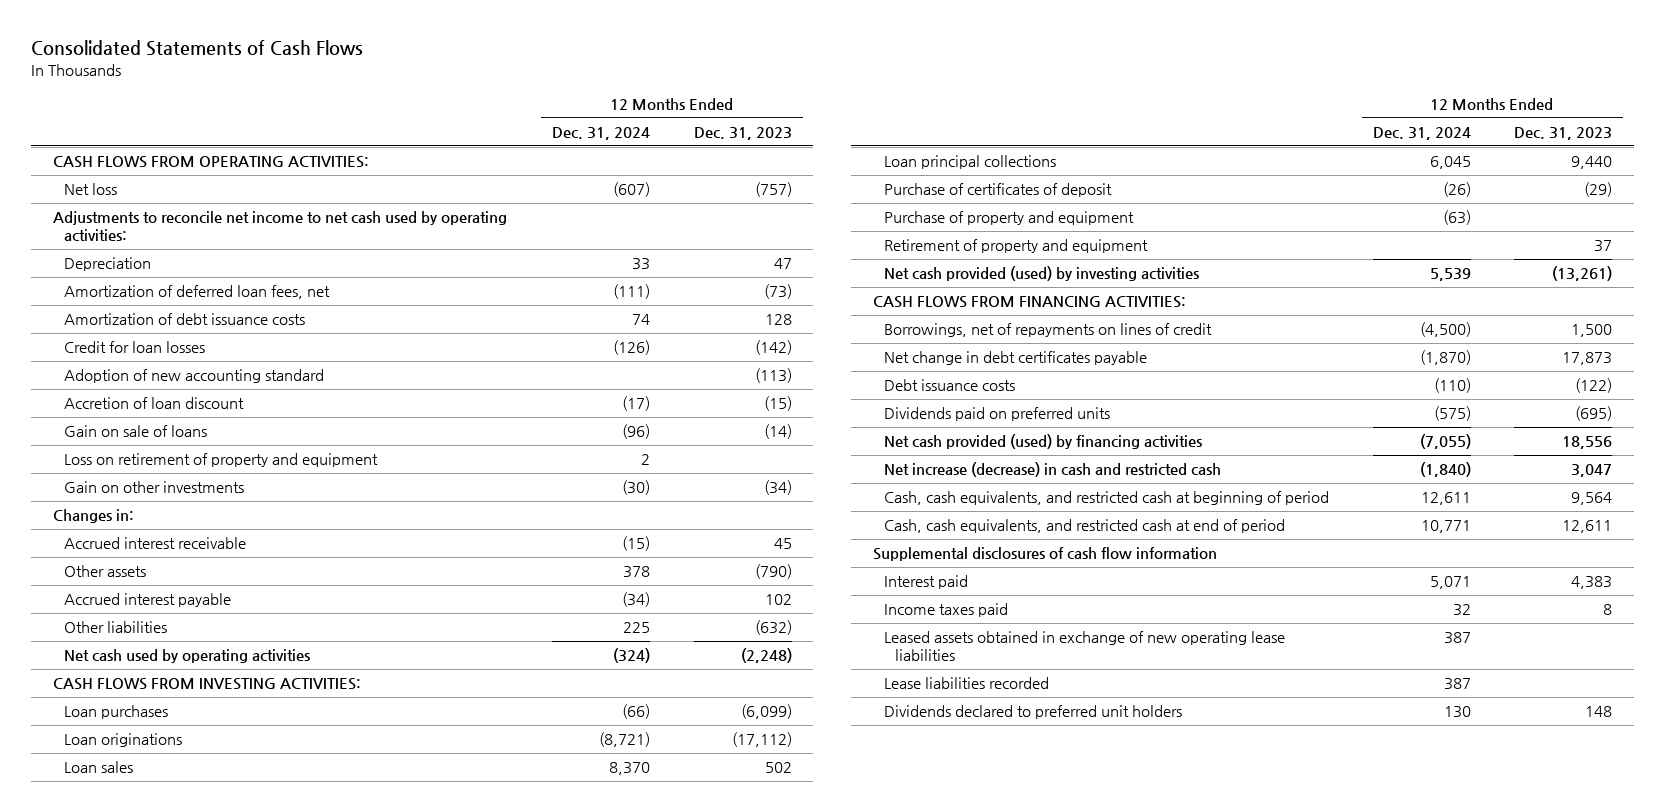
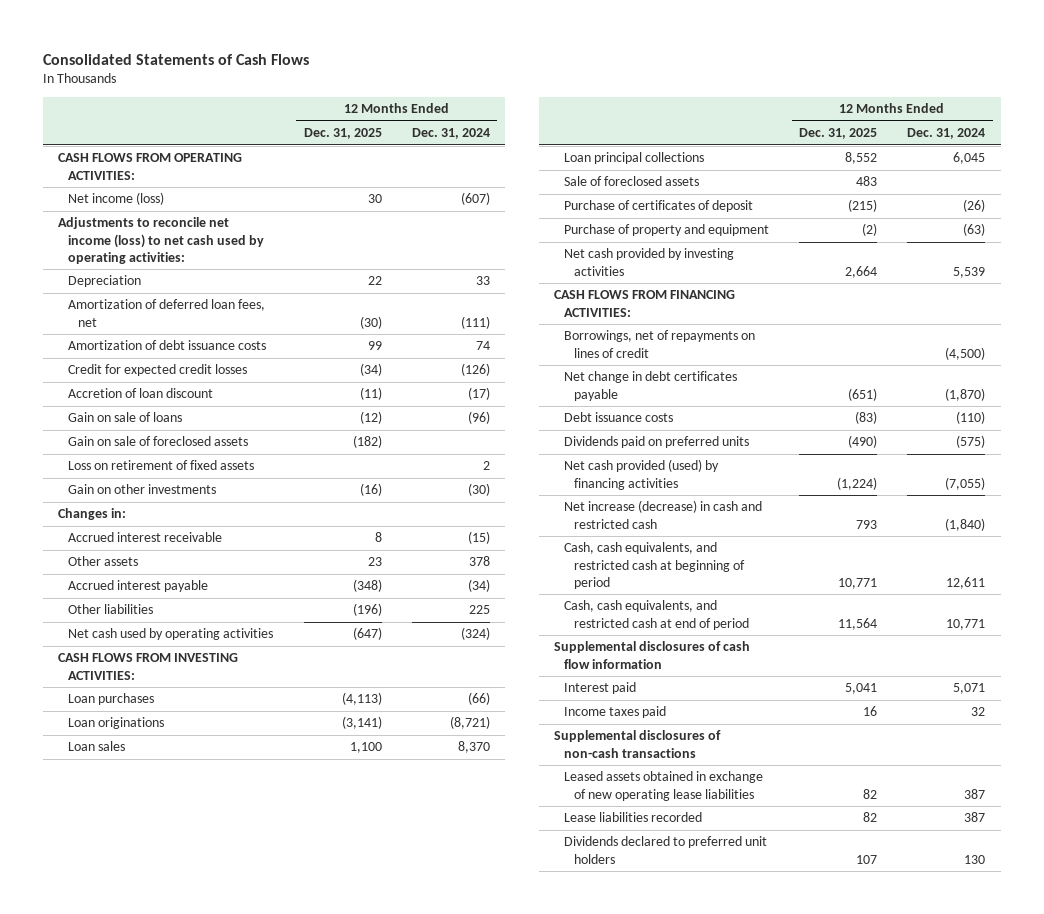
[693,127,792,141] Dec. 31, 2023 -> none
none -> [303,128,382,140] Dec. 31, 2025
[63,183,117,196] Net loss -> [68,192,165,206] Net income (loss)
[52,211,507,242] Adjustments to reconcile net income to net cash used by operating activities: -> [58,217,265,264] Adjustments to reconcile net income (loss) to net cash used by operating activities:
[63,369,324,384] Adoption of new accounting standard -> none
[63,341,205,354] Credit for loan losses -> [68,364,248,377] Credit for expected credit losses
none -> [68,436,249,447] Gain on sale of foreclosed assets
[63,453,378,468] Loss on retirement of property and equipment -> [68,460,255,471] Loss on retirement of fixed assets
none -> [564,176,700,187] Sale of foreclosed assets
[883,239,1148,254] Retirement of property and equipment -> none
[883,266,1199,282] Net cash provided (used) by investing activities -> [564,248,735,276] Net cash provided by investing activities
none -> [554,730,722,758] Supplemental disclosures of non-cash transactions

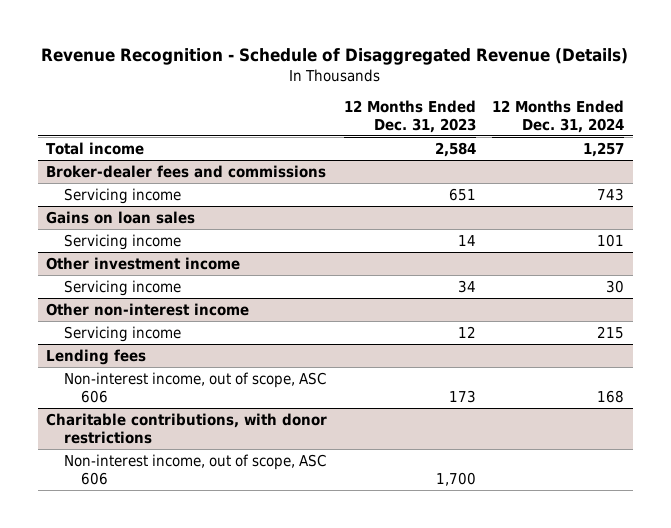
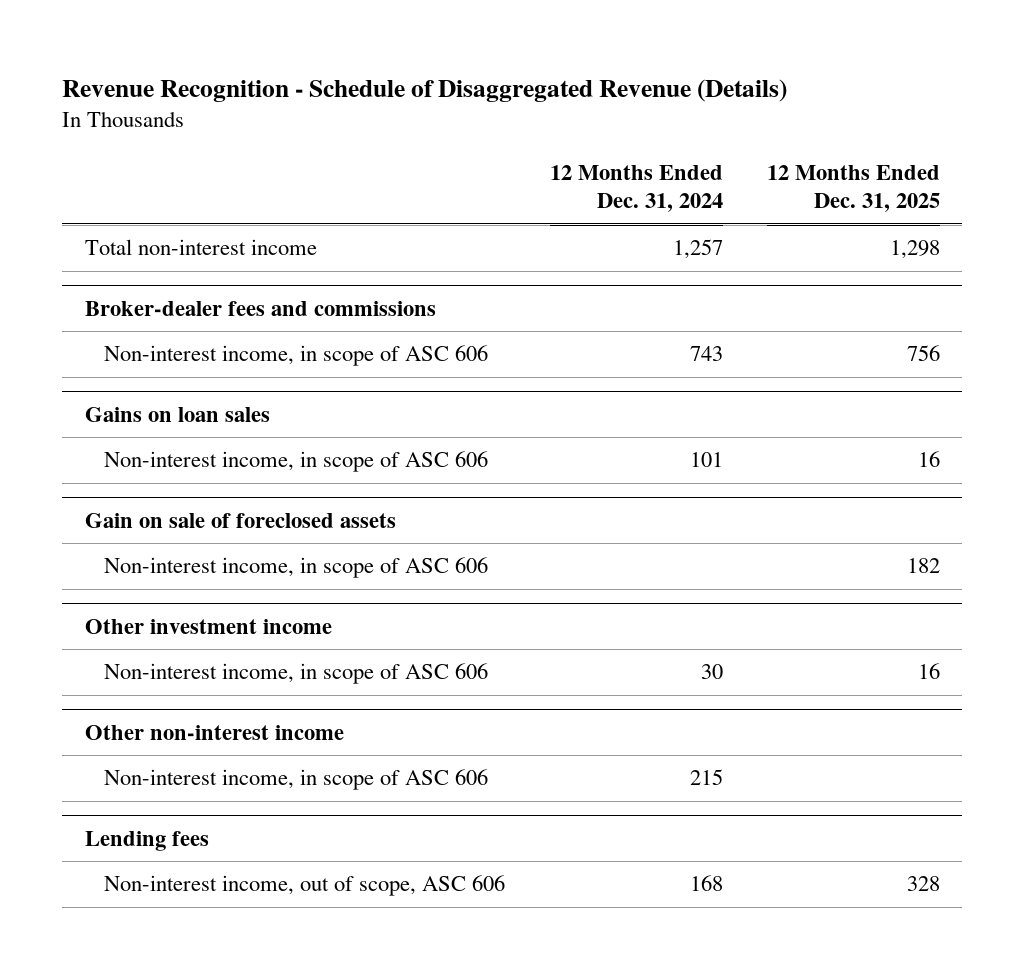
[343,100,476,133] 12 Months Ended Dec. 31, 2023 -> none
none -> [767,164,941,213] 12 Months Ended Dec. 31, 2025
[46,141,145,155] Total income -> [84,239,317,256] Total non-interest income
[63,187,181,204] Servicing income -> [104,345,489,367] Non-interest income, in scope of ASC 606
[63,233,181,250] Servicing income -> [104,451,489,473] Non-interest income, in scope of ASC 606
none -> [84,512,396,528] Gain on sale of foreclosed assets
none -> [104,557,489,579] Non-interest income, in scope of ASC 606
[63,279,181,296] Servicing income -> [104,663,489,685] Non-interest income, in scope of ASC 606
[63,325,181,342] Servicing income -> [104,769,489,791] Non-interest income, in scope of ASC 606
[46,412,328,444] Charitable contributions, with donor restrictions -> none
[63,453,326,485] Non-interest income, out of scope, ASC 606 -> none

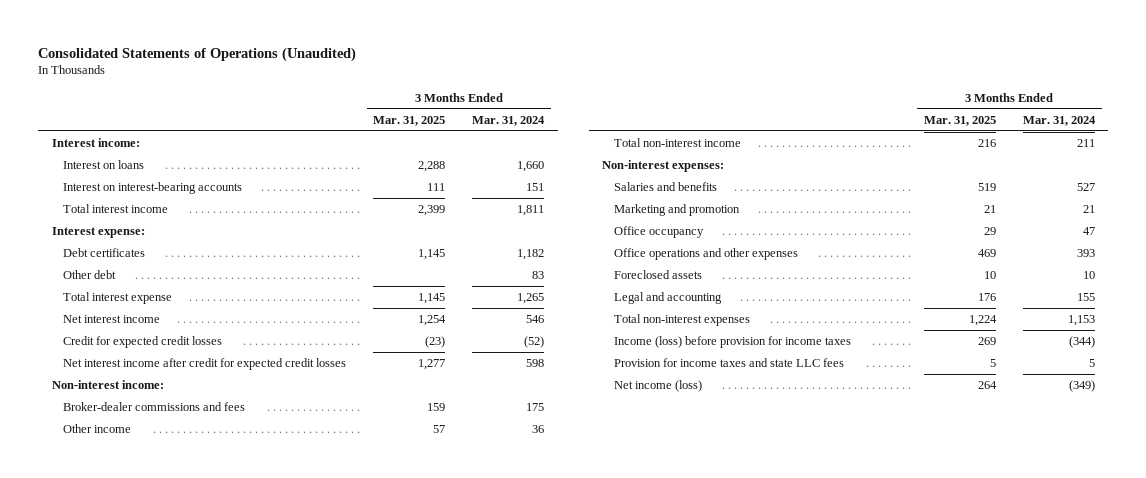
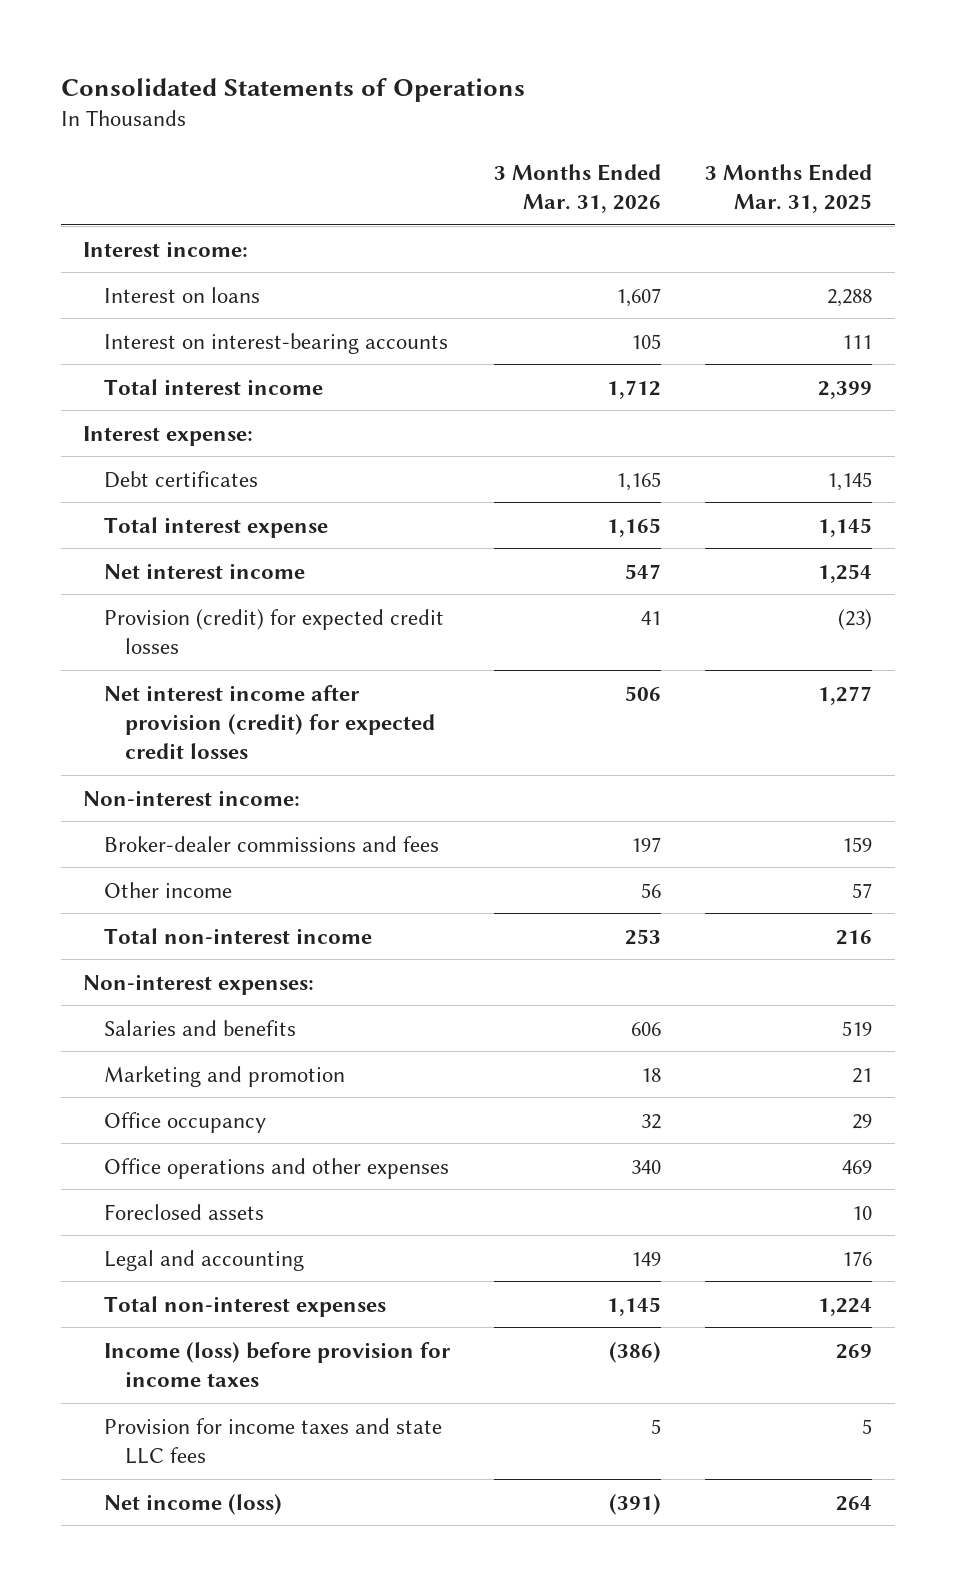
[38,46,357,62] Consolidated Statements of Operations (Unaudited) -> [60,77,525,102] Consolidated Statements of Operations
[472,115,546,126] Mar. 31, 2024 -> none
none -> [494,163,662,213] 3 Months Ended Mar. 31, 2026
[63,269,117,279] Other debt -> none
[63,335,223,348] Credit for expected credit losses -> [103,608,444,654] Provision (credit) for expected credit losses
[63,357,347,370] Net interest income after credit for expected credit losses -> [103,684,436,760] Net interest income after provision (credit) for expected credit losses

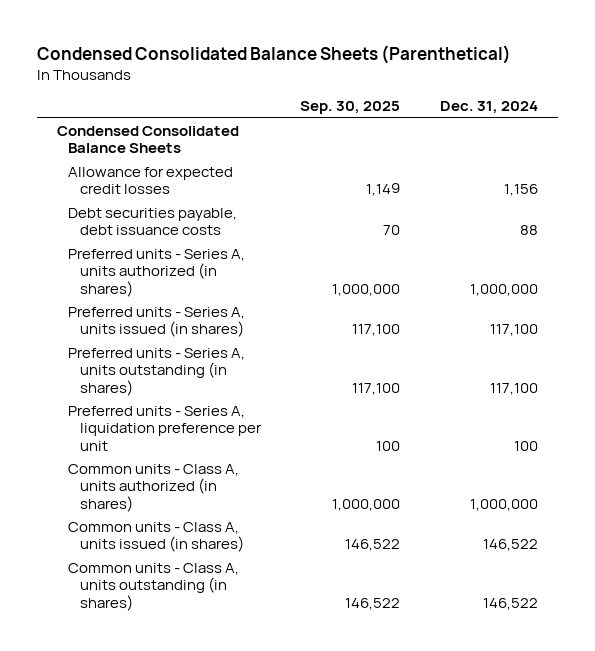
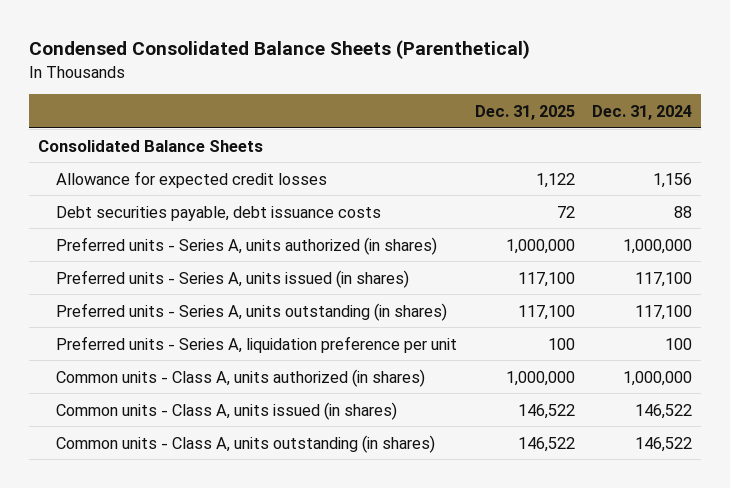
[300,101,401,115] Sep. 30, 2025 -> none
none -> [474,104,575,120] Dec. 31, 2025
[56,126,239,154] Condensed Consolidated Balance Sheets -> [38,139,264,152] Consolidated Balance Sheets

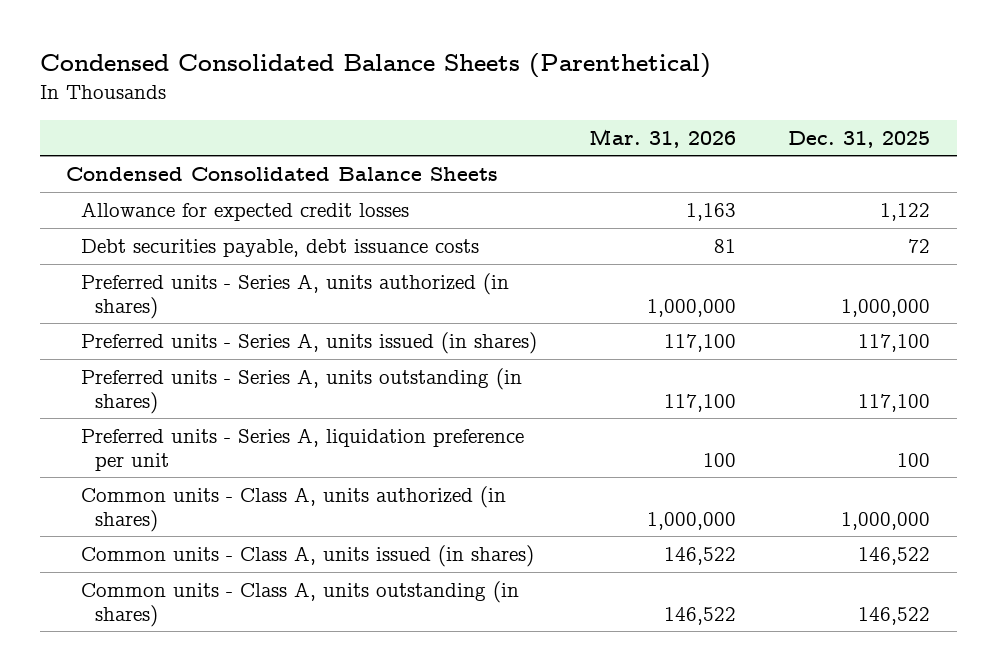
[592,104,693,120] Dec. 31, 2024 -> none
none -> [589,128,737,148] Mar. 31, 2026
[38,139,264,152] Consolidated Balance Sheets -> [65,166,498,181] Condensed Consolidated Balance Sheets

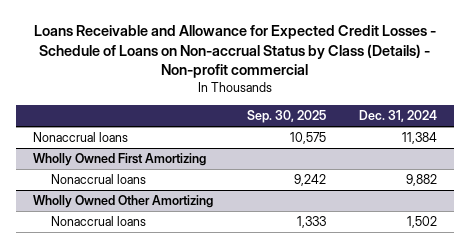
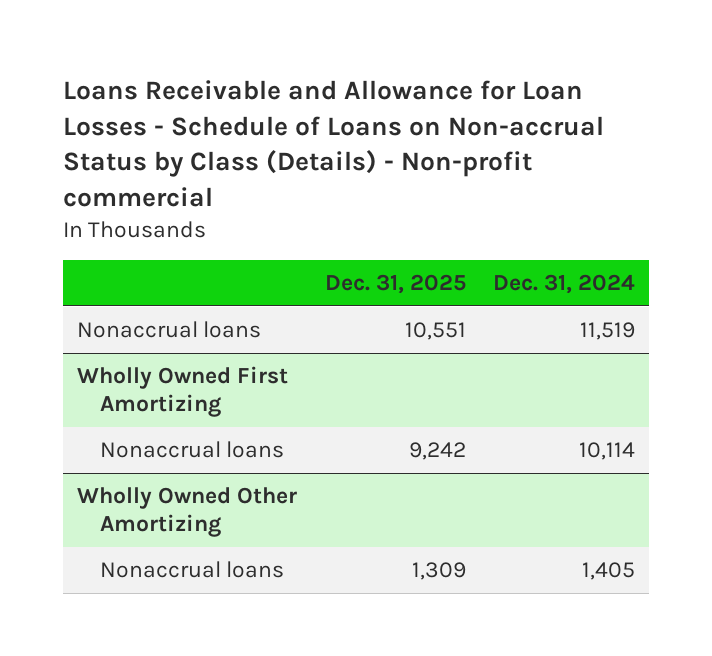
[34,25,437,79] Loans Receivable and Allowance for Expected Credit Losses - Schedule of Loans on Non-accrual Status by Class (Details) - Non-profit commercial -> [63,79,605,207] Loans Receivable and Allowance for Loan Losses - Schedule of Loans on Non-accrual Status by Class (Details) - Non-profit commercial
[246,110,326,124] Sep. 30, 2025 -> none
none -> [324,274,466,295] Dec. 31, 2025
[402,132,438,145] 11,384 -> [580,322,636,341] 11,519
[406,174,438,187] 9,882 -> [579,442,636,461] 10,114
[407,216,438,229] 1,502 -> [582,562,636,581] 1,405

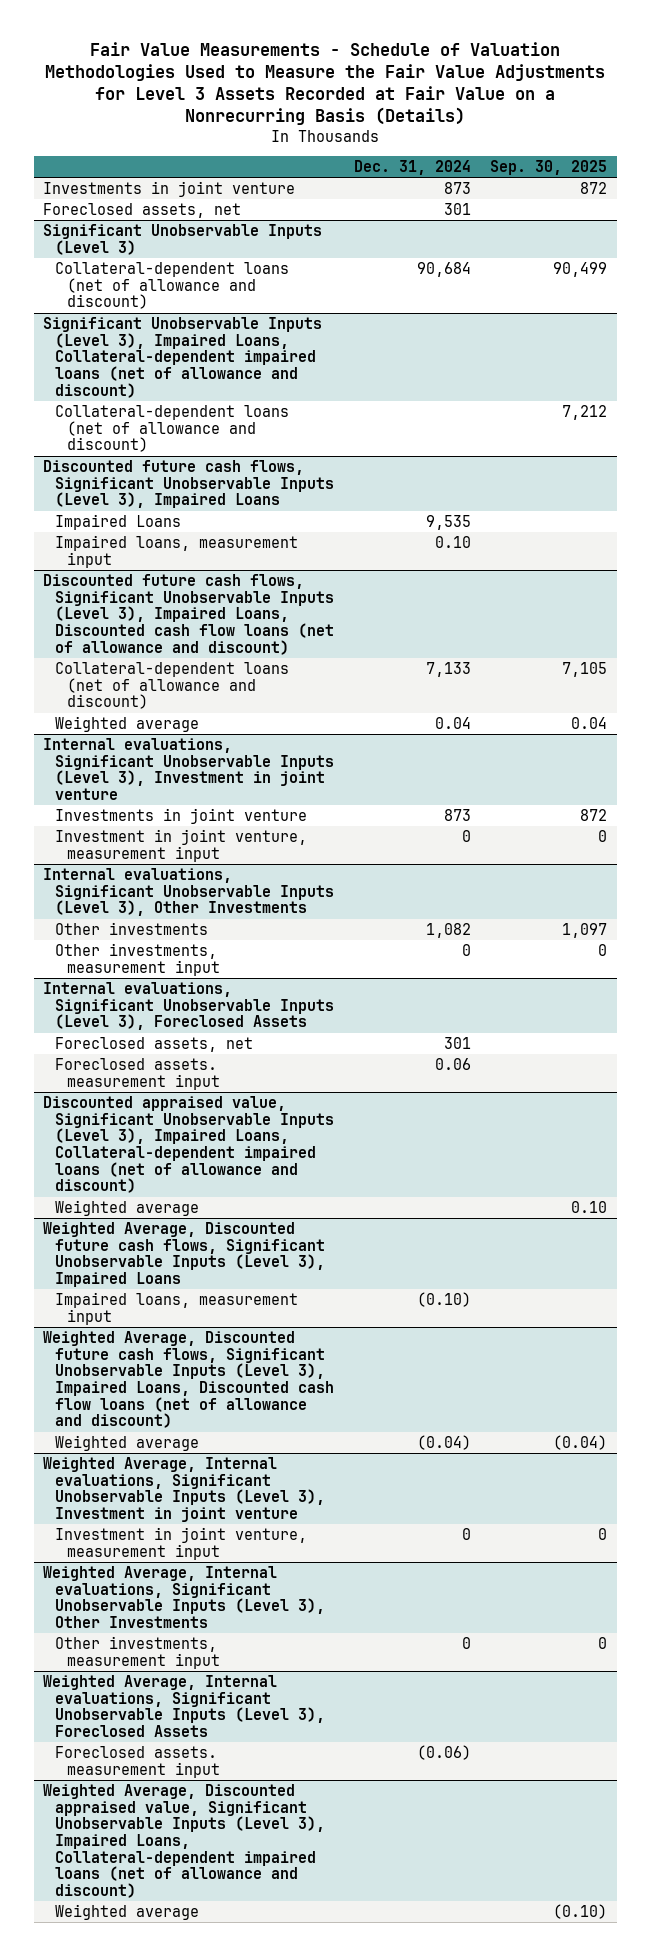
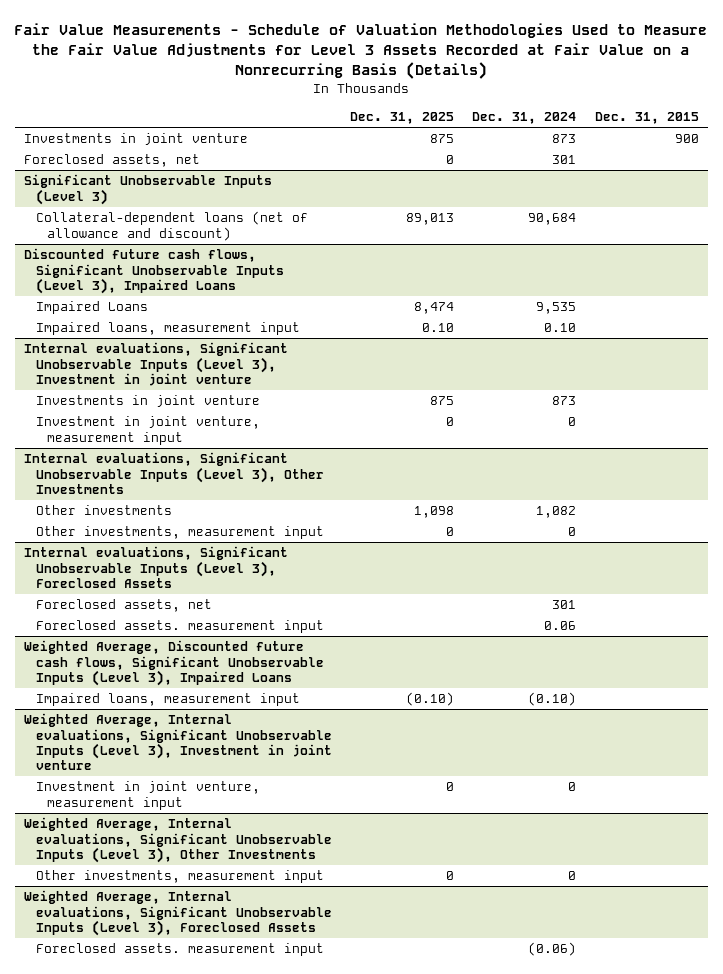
[490,159,608,175] Sep. 30, 2025 -> none
none -> [350,111,455,124] Dec. 31, 2025
none -> [594,111,699,124] Dec. 31, 2015
[43,316,323,398] Significant Unobservable Inputs (Level 3), Impaired Loans, Collateral-dependent impaired loans (net of allowance and discount) -> none
[55,404,290,453] Collateral-dependent loans (net of allowance and discount) -> none
[43,573,335,655] Discounted future cash flows, Significant Unobservable Inputs (Level 3), Impaired Loans, Discounted cash flow loans (net of allowance and discount) -> none
[55,661,290,710] Collateral-dependent loans (net of allowance and discount) -> none
[55,715,200,732] Weighted average -> none
[43,1095,335,1194] Discounted appraised value, Significant Unobservable Inputs (Level 3), Impaired Loans, Collateral-dependent impaired loans (net of allowance and discount) -> none
[55,1199,200,1216] Weighted average -> none
[43,1330,335,1429] Weighted Average, Discounted future cash flows, Significant Unobservable Inputs (Level 3), Impaired Loans, Discounted cash flow loans (net of allowance and discount) -> none
[55,1434,200,1451] Weighted average -> none
[43,1783,326,1898] Weighted Average, Discounted appraised value, Significant Unobservable Inputs (Level 3), Impaired Loans, Collateral-dependent impaired loans (net of allowance and discount) -> none
[55,1903,200,1920] Weighted average -> none

